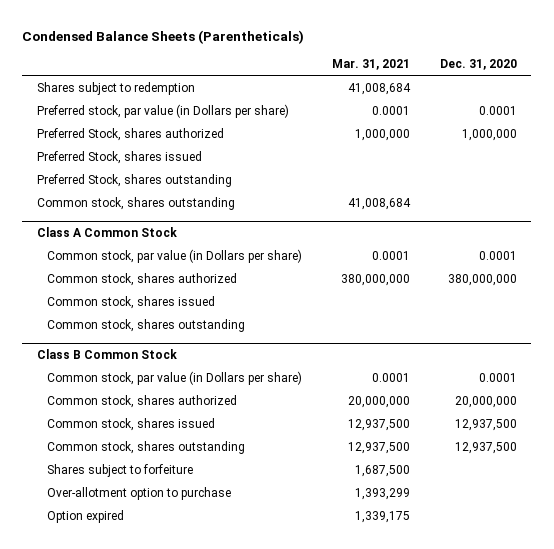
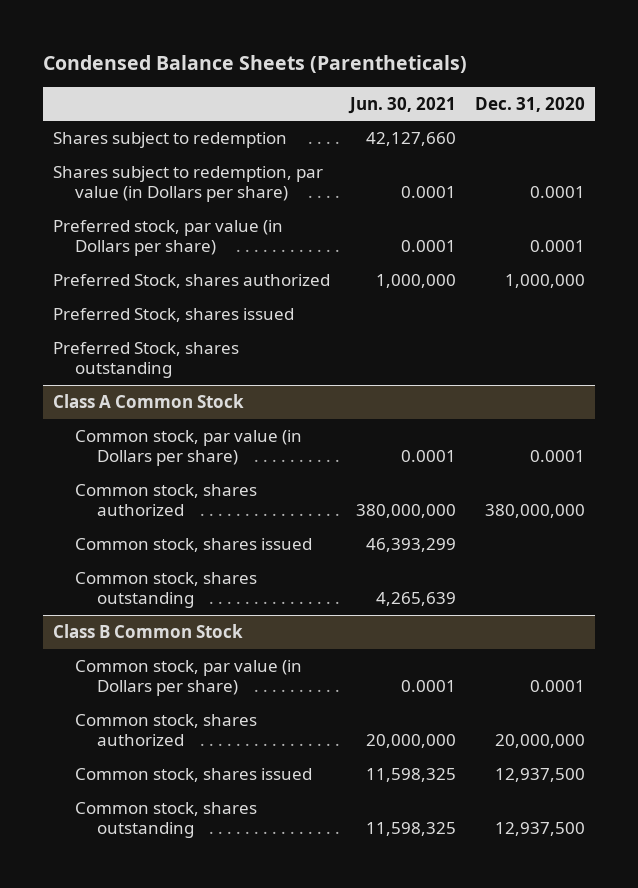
[332,59,411,71] Mar. 31, 2021 -> none
none -> [347,96,456,114] Jun. 30, 2021
none -> [52,165,323,203] Shares subject to redemption, par value (in Dollars per share)
[37,196,236,210] Common stock, shares outstanding -> none
[47,463,194,477] Shares subject to forfeiture -> none
[47,486,232,500] Over-allotment option to purchase -> none
[47,509,125,523] Option expired -> none

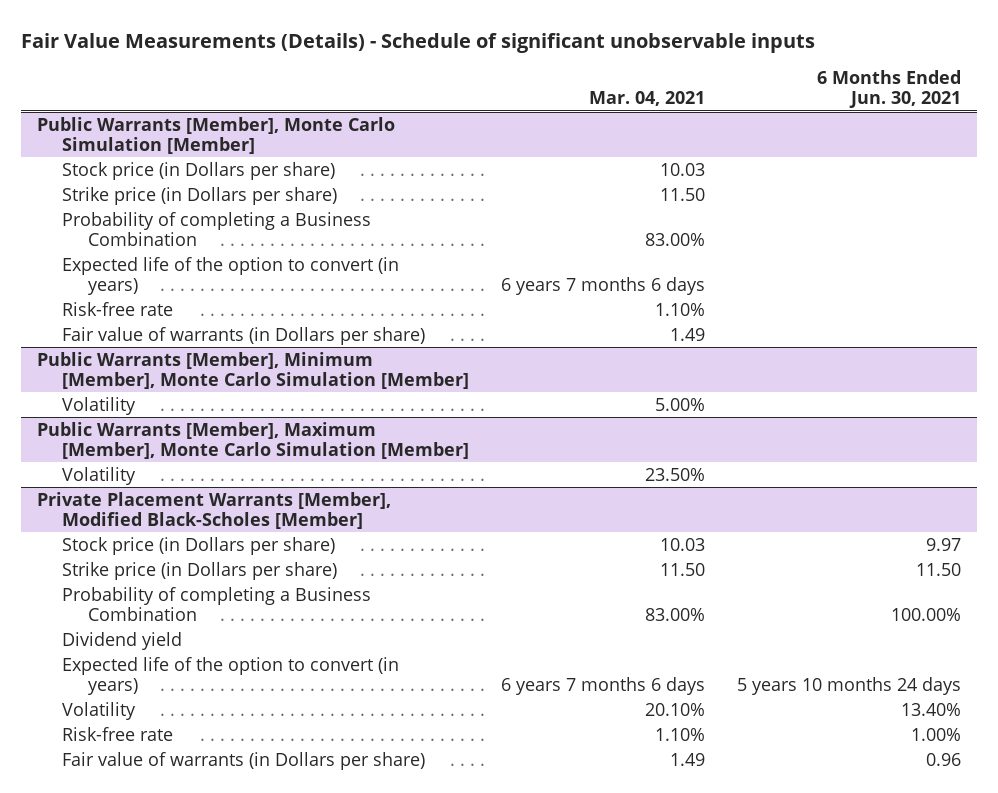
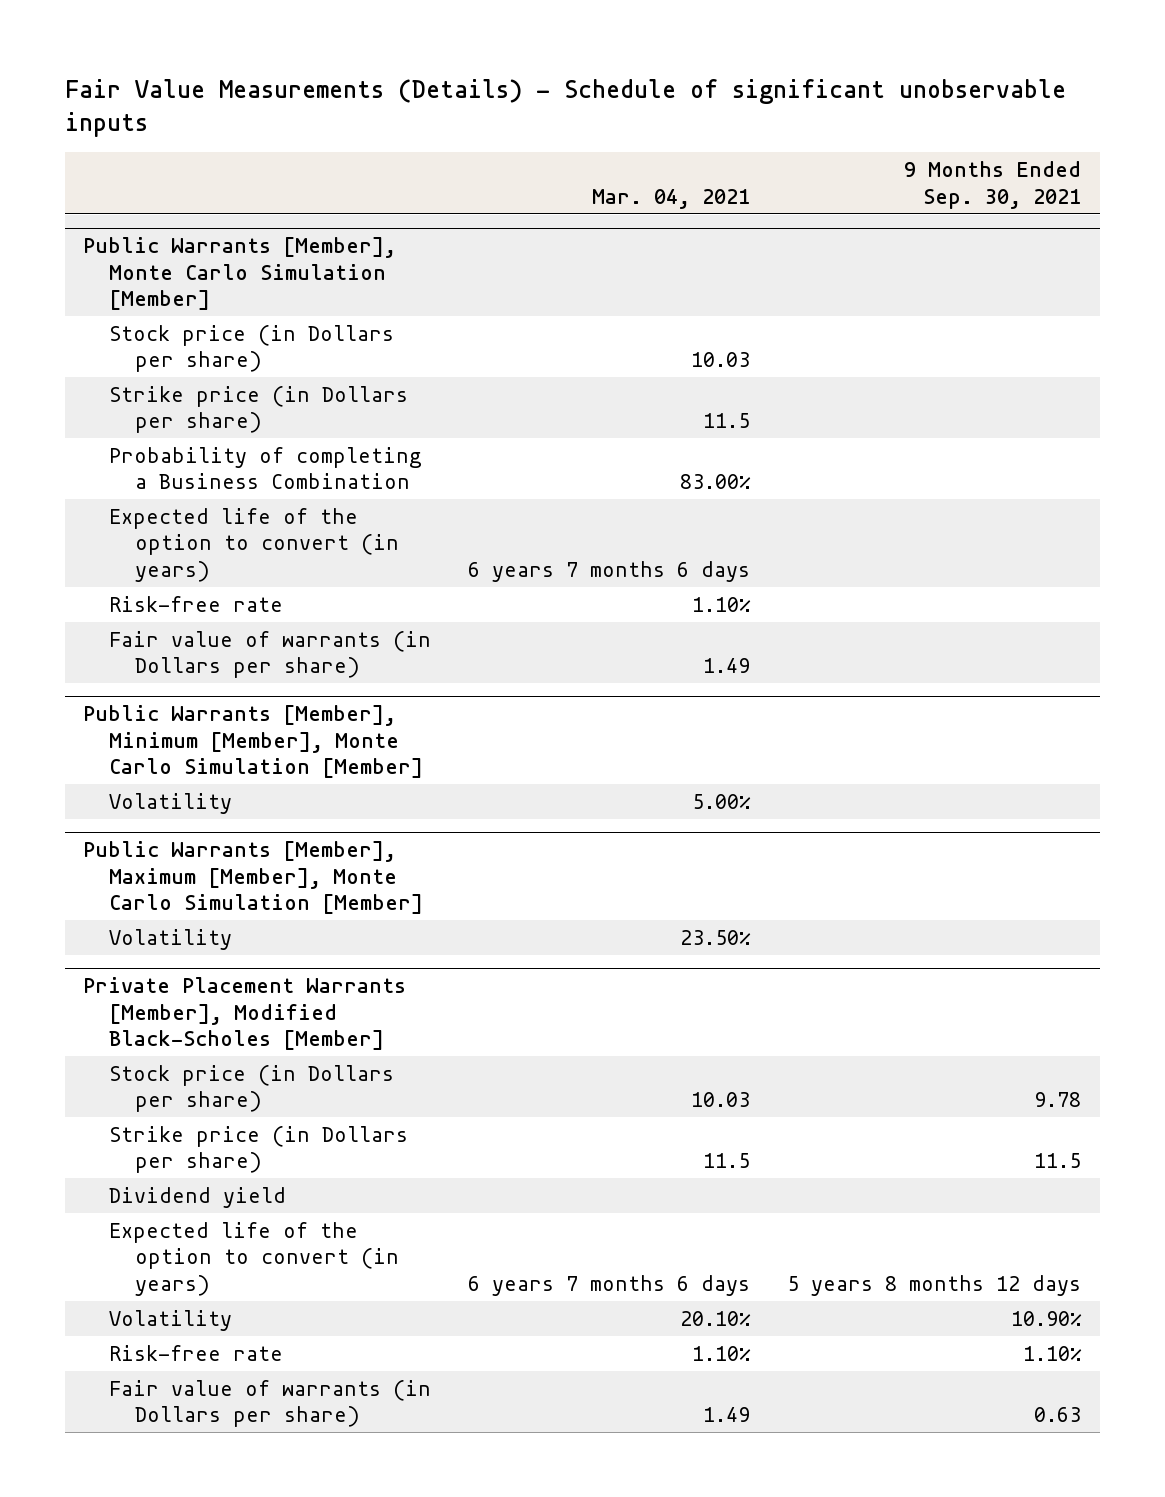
[817,69,962,109] 6 Months Ended Jun. 30, 2021 -> none
none -> [904,161,1082,209] 9 Months Ended Sep. 30, 2021
[660,187,706,201] 11.50 -> [703,413,751,429] 11.5
[62,586,372,622] Probability of completing a Business Combination -> none
[660,562,706,576] 11.50 -> [703,1153,751,1169] 11.5

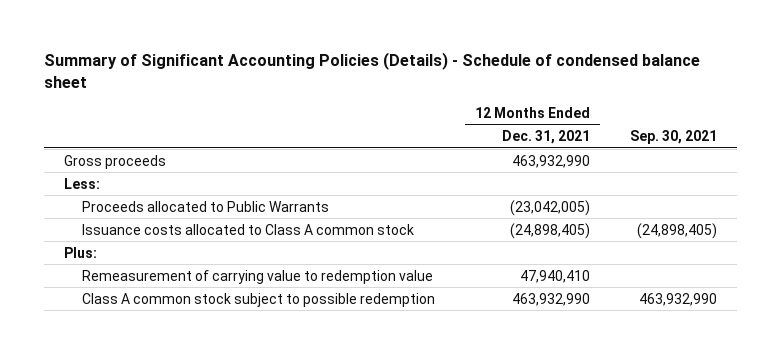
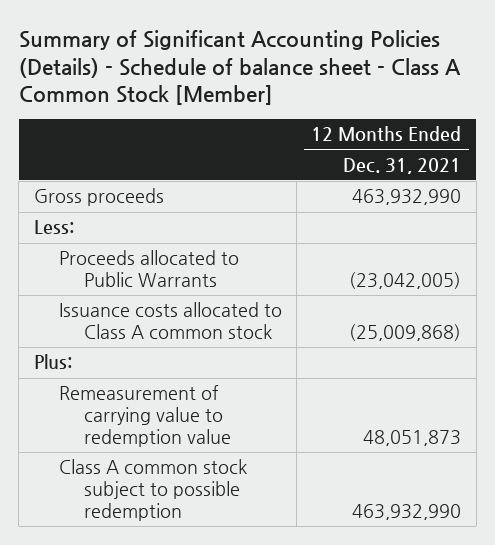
[44,52,701,88] Summary of Significant Accounting Policies (Details) - Schedule of condensed balance sheet -> [18,30,461,106] Summary of Significant Accounting Policies (Details) - Schedule of balance sheet - Class A Common Stock [Member]
[629,130,717,145] Sep. 30, 2021 -> none
[510,222,591,239] (24,898,405) -> [349,324,462,342] (25,009,868)
[520,269,591,283] 47,940,410 -> [363,429,462,446] 48,051,873

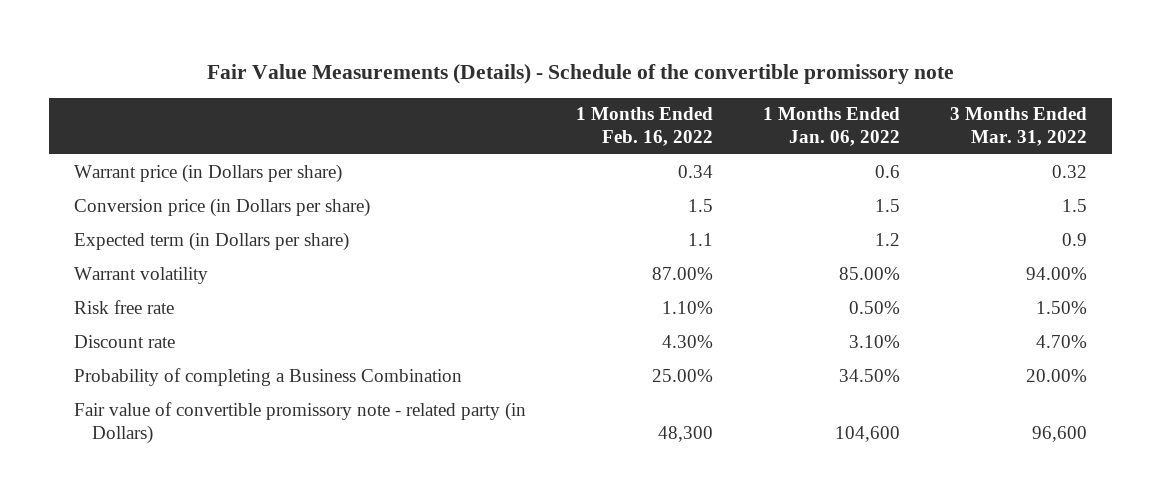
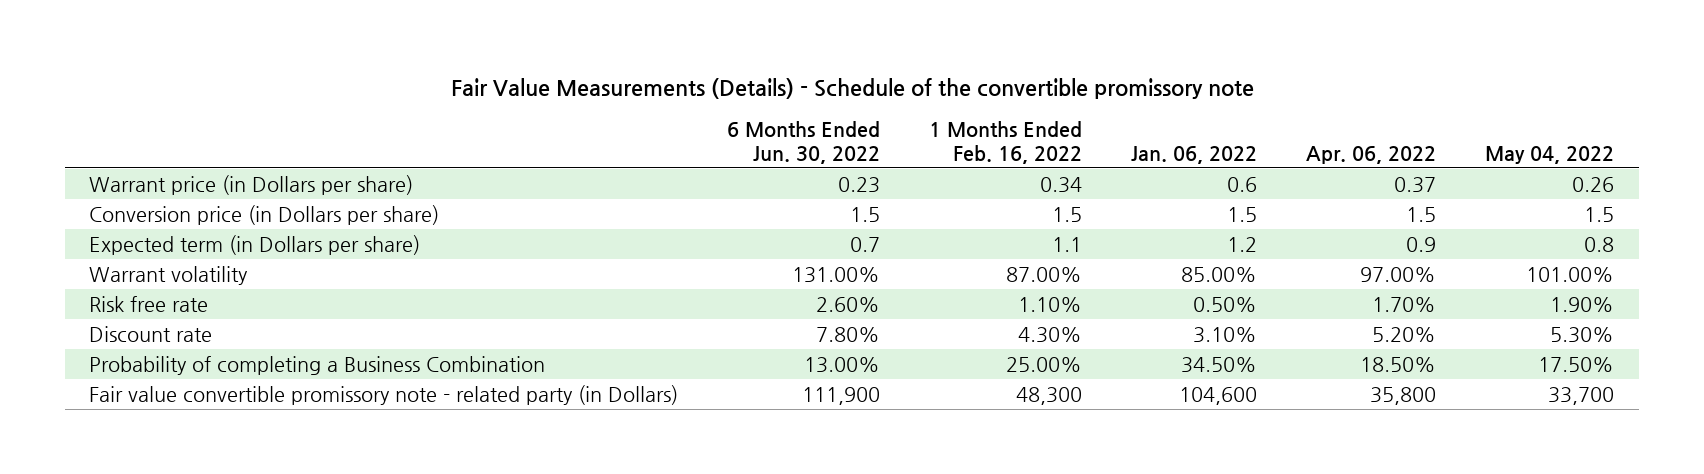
[763,107,901,147] 1 Months Ended Jan. 06, 2022 -> none
[949,107,1087,147] 3 Months Ended Mar. 31, 2022 -> none
none -> [727,120,881,164] 6 Months Ended Jun. 30, 2022
none -> [1131,145,1258,164] Jan. 06, 2022
none -> [1306,145,1437,164] Apr. 06, 2022
none -> [1485,145,1615,164] May 04, 2022
[74,401,527,444] Fair value of convertible promissory note - related party (in Dollars) -> [89,384,679,405] Fair value convertible promissory note - related party (in Dollars)

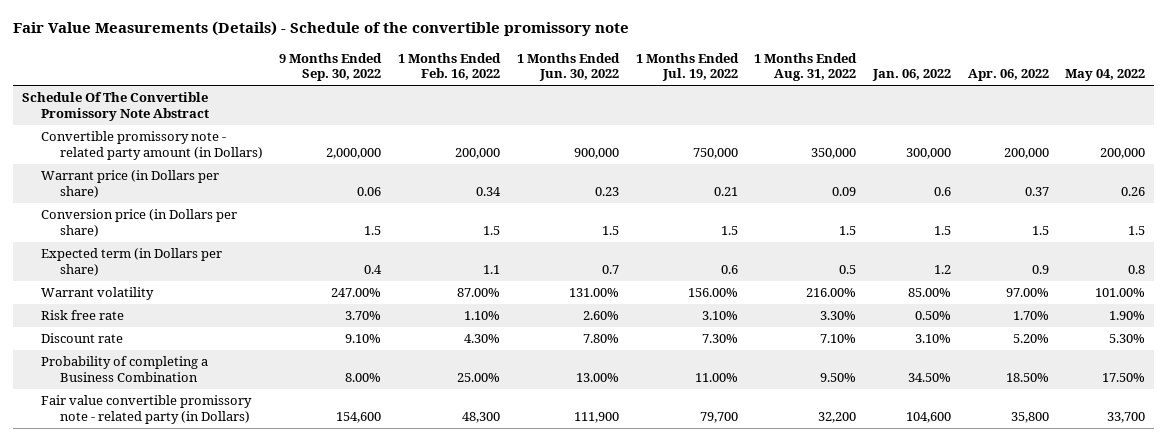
[727,120,881,164] 6 Months Ended Jun. 30, 2022 -> none
none -> [279,52,383,82] 9 Months Ended Sep. 30, 2022
none -> [516,52,620,82] 1 Months Ended Jun. 30, 2022
none -> [635,52,739,82] 1 Months Ended Jul. 19, 2022
none -> [754,52,858,82] 1 Months Ended Aug. 31, 2022
none -> [21,92,209,121] Schedule Of The Convertible Promissory Note Abstract
none -> [40,131,263,160] Convertible promissory note - related party amount (in Dollars)

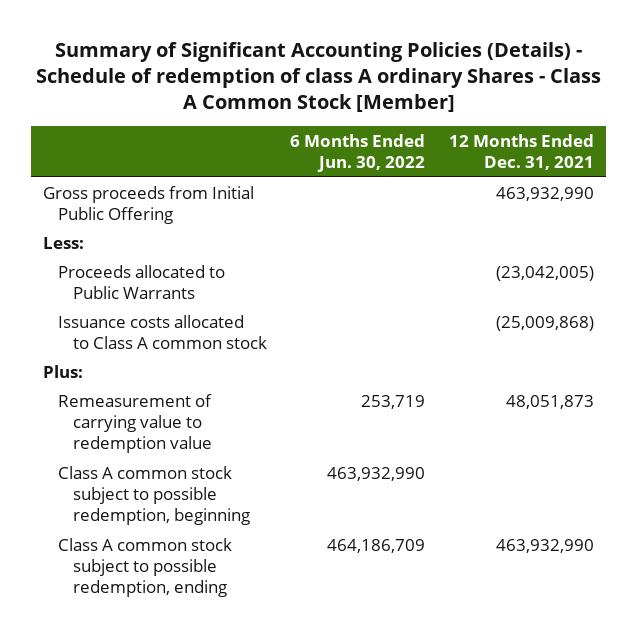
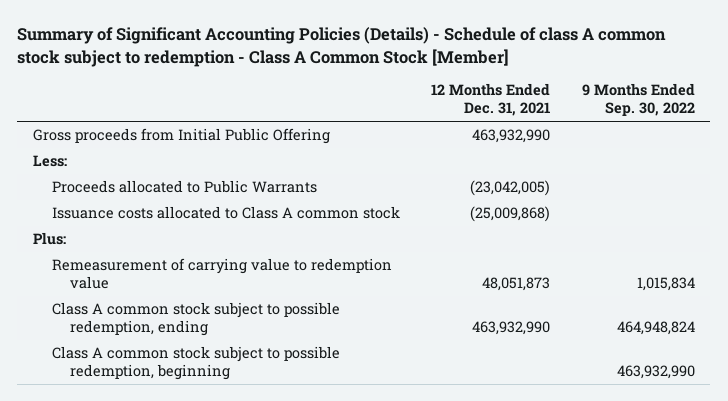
[35,42,601,113] Summary of Significant Accounting Policies (Details) - Schedule of redemption of class A ordinary Shares - Class A Common Stock [Member] -> [17,27,667,67] Summary of Significant Accounting Policies (Details) - Schedule of class A common stock subject to redemption - Class A Common Stock [Member]
[290,133,426,172] 6 Months Ended Jun. 30, 2022 -> none
none -> [581,83,695,117] 9 Months Ended Sep. 30, 2022
[58,465,250,525] Class A common stock subject to possible redemption, beginning -> [51,346,340,381] Class A common stock subject to possible redemption, beginning

